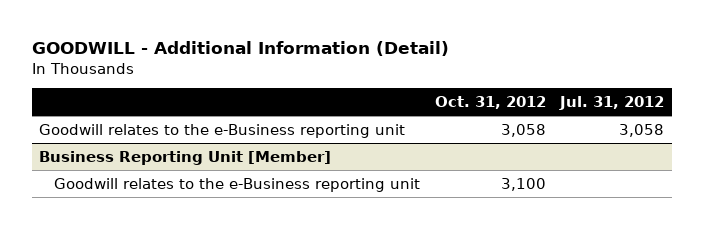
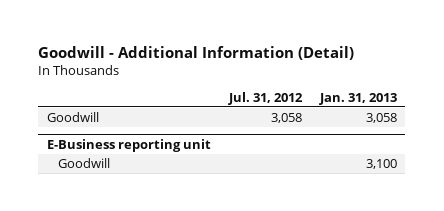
[31,41,449,57] GOODWILL - Additional Information (Detail) -> [38,45,355,60] Goodwill - Additional Information (Detail)
[434,95,546,109] Oct. 31, 2012 -> none
none -> [318,92,397,105] Jan. 31, 2013
[39,123,406,138] Goodwill relates to the e-Business reporting unit -> [47,112,100,123] Goodwill
[39,150,332,165] Business Reporting Unit [Member] -> [47,138,212,152] E-Business reporting unit
[54,177,421,192] Goodwill relates to the e-Business reporting unit -> [58,158,111,169] Goodwill

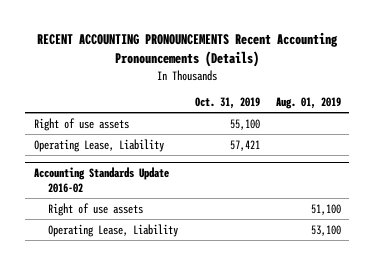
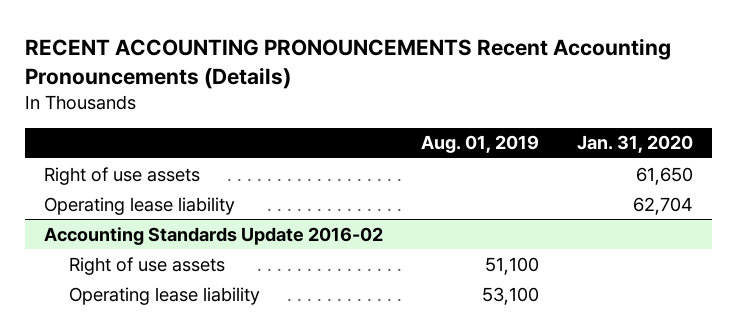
[194,97,260,110] Oct. 31, 2019 -> none
none -> [577,135,694,154] Jan. 31, 2020
[33,138,164,152] Operating Lease, Liability -> [44,196,236,215] Operating lease liability
[48,223,179,237] Operating Lease, Liability -> [68,286,260,305] Operating lease liability

